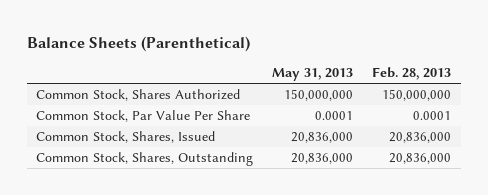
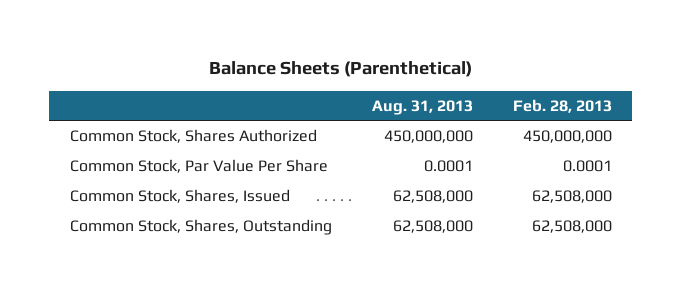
[272,68,354,82] May 31, 2013 -> none
none -> [371,99,473,115] Aug. 31, 2013
[382,88,452,101] 150,000,000 -> [523,130,613,144] 450,000,000
[389,131,452,143] 20,836,000 -> [532,190,613,204] 62,508,000
[389,152,452,164] 20,836,000 -> [532,220,613,234] 62,508,000

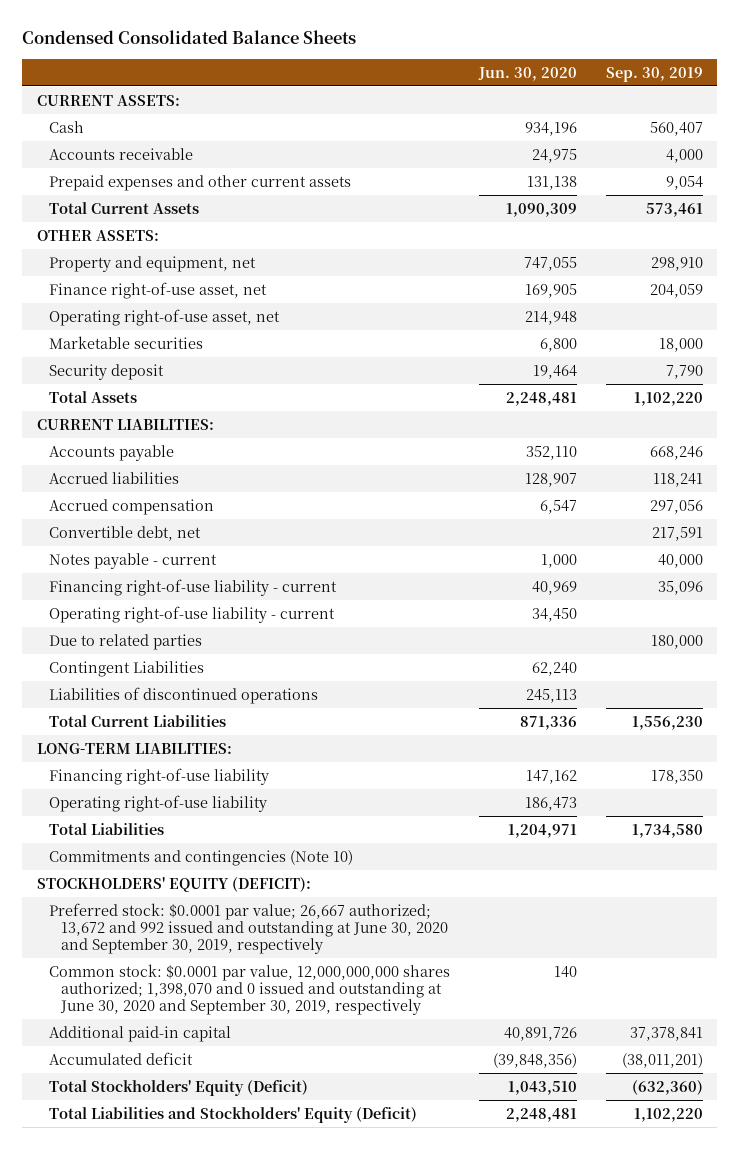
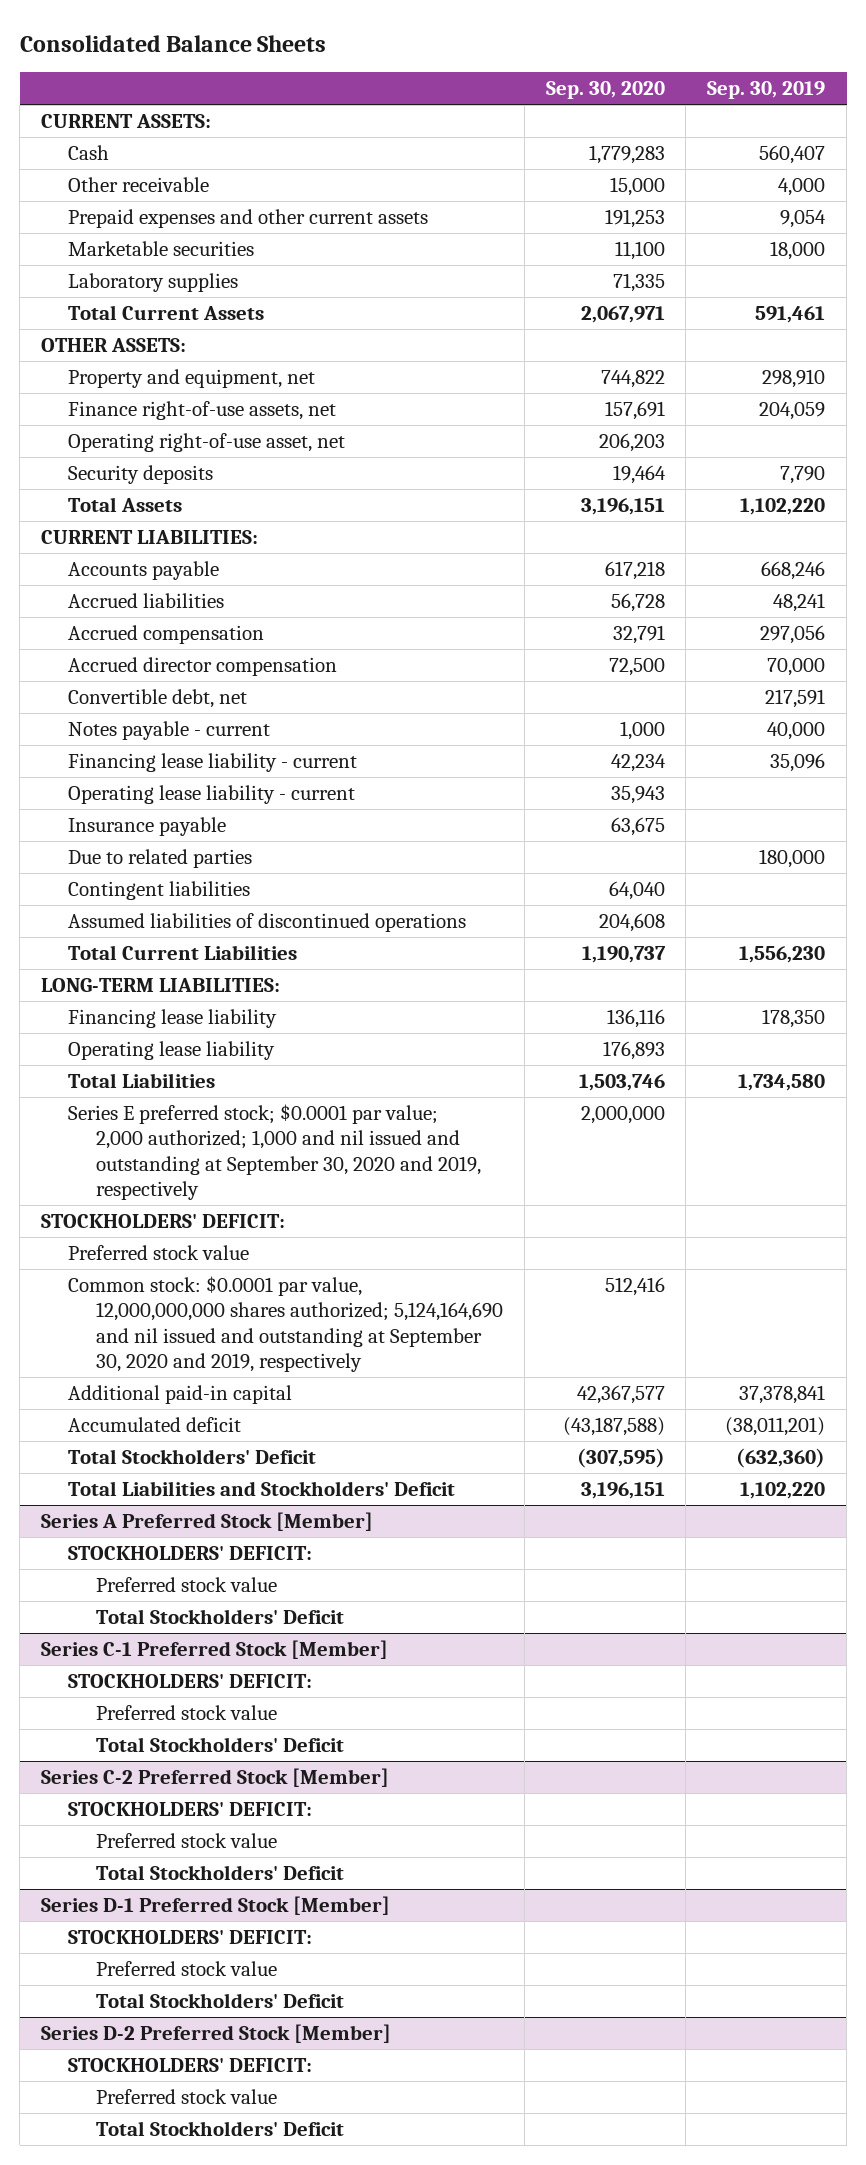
[22,30,357,45] Condensed Consolidated Balance Sheets -> [19,34,326,52] Consolidated Balance Sheets
[477,66,577,81] Jun. 30, 2020 -> none
none -> [545,81,665,100] Sep. 30, 2020
[48,147,193,160] Accounts receivable -> none
none -> [68,177,210,193] Other receivable
[48,335,203,349] Marketable securities -> [68,241,255,257] Marketable securities
none -> [68,273,239,293] Laboratory supplies
[645,202,703,217] 573,461 -> [755,306,826,324] 591,461
[48,281,267,299] Finance right-of-use asset, net -> [68,401,337,421] Finance right-of-use assets, net
[48,363,164,380] Security deposit -> [68,465,214,485] Security deposits
[652,472,703,487] 118,241 -> [773,593,826,613] 48,241
none -> [68,657,338,677] Accrued director compensation
[48,578,337,596] Financing right-of-use liability - current -> [68,753,358,773] Financing lease liability - current
[48,605,335,623] Operating right-of-use liability - current -> [68,785,356,805] Operating lease liability - current
none -> [68,817,227,837] Insurance payable
[48,660,204,677] Contingent Liabilities -> [68,881,251,901] Contingent liabilities
[48,686,318,704] Liabilities of discontinued operations -> [68,913,467,933] Assumed liabilities of discontinued operations
[48,767,269,785] Financing right-of-use liability -> [68,1009,278,1029] Financing lease liability
[48,794,267,812] Operating right-of-use liability -> [68,1041,276,1061] Operating lease liability
[48,849,353,866] Commitments and contingencies (Note 10) -> none
none -> [68,1104,481,1201] Series E preferred stock; $0.0001 par value; 2,000 authorized; 1,000 and nil issued and outstanding at September 30, 2020 and 2019, respectively
[36,876,311,892] STOCKHOLDERS' EQUITY (DEFICIT): -> [40,1214,285,1229] STOCKHOLDERS' DEFICIT:
[48,902,449,955] Preferred stock: $0.0001 par value; 26,667 authorized; 13,672 and 992 issued and outstanding at June 30, 2020 and September 30, 2019, respectively -> [68,1245,250,1261] Preferred stock value
[48,963,450,1016] Common stock: $0.0001 par value, 12,000,000,000 shares authorized; 1,398,070 and 0 issued and outstanding at June 30, 2020 and September 30, 2019, respectively -> [68,1276,503,1373] Common stock: $0.0001 par value, 12,000,000,000 shares authorized; 5,124,164,690 and nil issued and outstanding at September 30, 2020 and 2019, respectively
[48,1079,308,1096] Total Stockholders' Equity (Deficit) -> [68,1449,317,1465] Total Stockholders' Deficit
[48,1106,417,1123] Total Liabilities and Stockholders' Equity (Deficit) -> [68,1481,456,1497] Total Liabilities and Stockholders' Deficit
none -> [40,1512,373,1532] Series A Preferred Stock [Member]
none -> [68,1546,313,1561] STOCKHOLDERS' DEFICIT:
none -> [95,1577,277,1593] Preferred stock value
none -> [95,1609,344,1625] Total Stockholders' Deficit
none -> [40,1640,388,1660] Series C-1 Preferred Stock [Member]
none -> [68,1674,313,1689] STOCKHOLDERS' DEFICIT:
none -> [95,1705,277,1721] Preferred stock value
none -> [95,1737,344,1753] Total Stockholders' Deficit
none -> [40,1768,389,1788] Series C-2 Preferred Stock [Member]
none -> [68,1802,313,1817] STOCKHOLDERS' DEFICIT:
none -> [95,1833,277,1849] Preferred stock value
none -> [95,1865,344,1881] Total Stockholders' Deficit
none -> [40,1896,390,1916] Series D-1 Preferred Stock [Member]
none -> [68,1930,313,1945] STOCKHOLDERS' DEFICIT:
none -> [95,1961,277,1977] Preferred stock value
none -> [95,1993,344,2009] Total Stockholders' Deficit
none -> [40,2024,391,2044] Series D-2 Preferred Stock [Member]
none -> [68,2058,313,2073] STOCKHOLDERS' DEFICIT:
none -> [95,2089,277,2105] Preferred stock value
none -> [95,2121,344,2137] Total Stockholders' Deficit

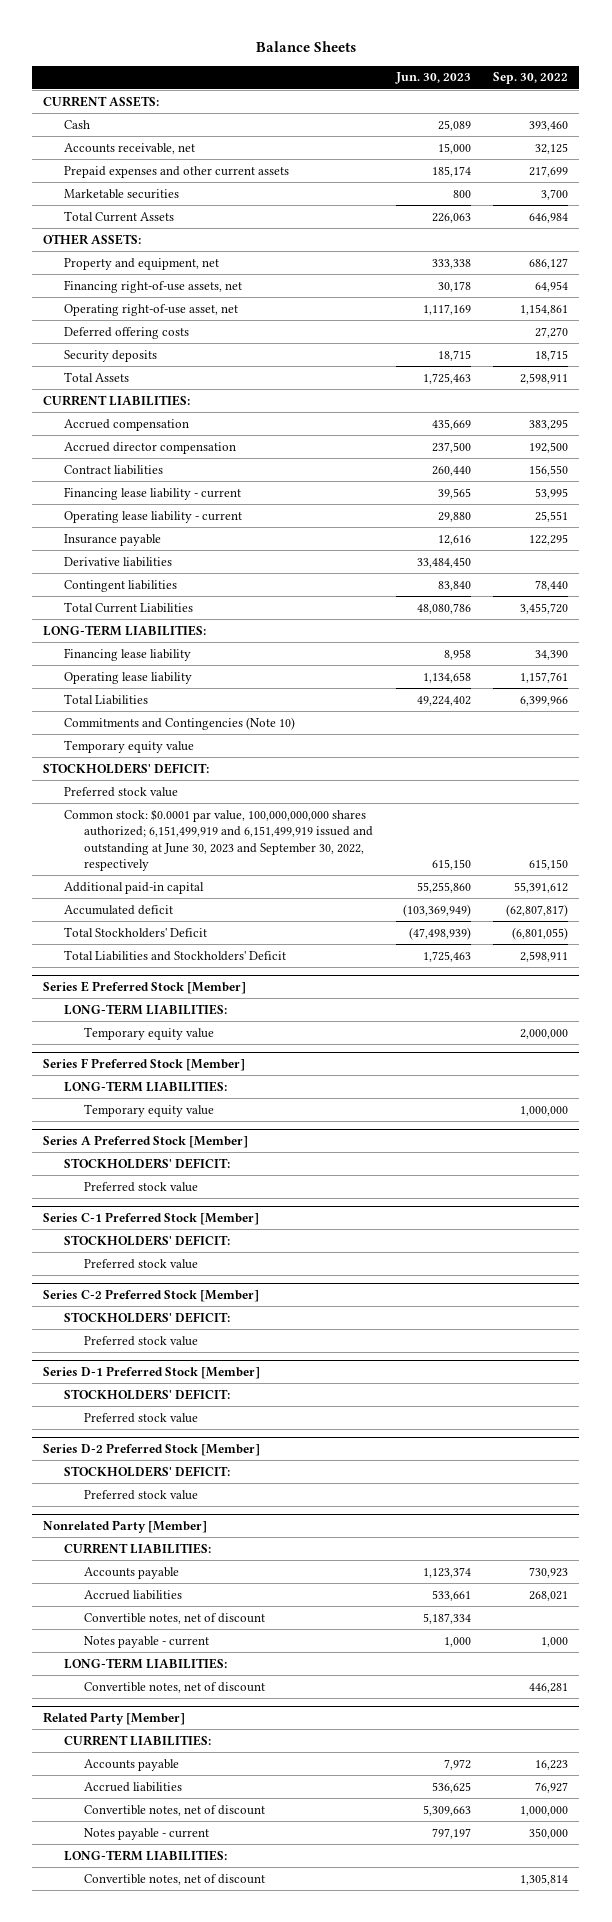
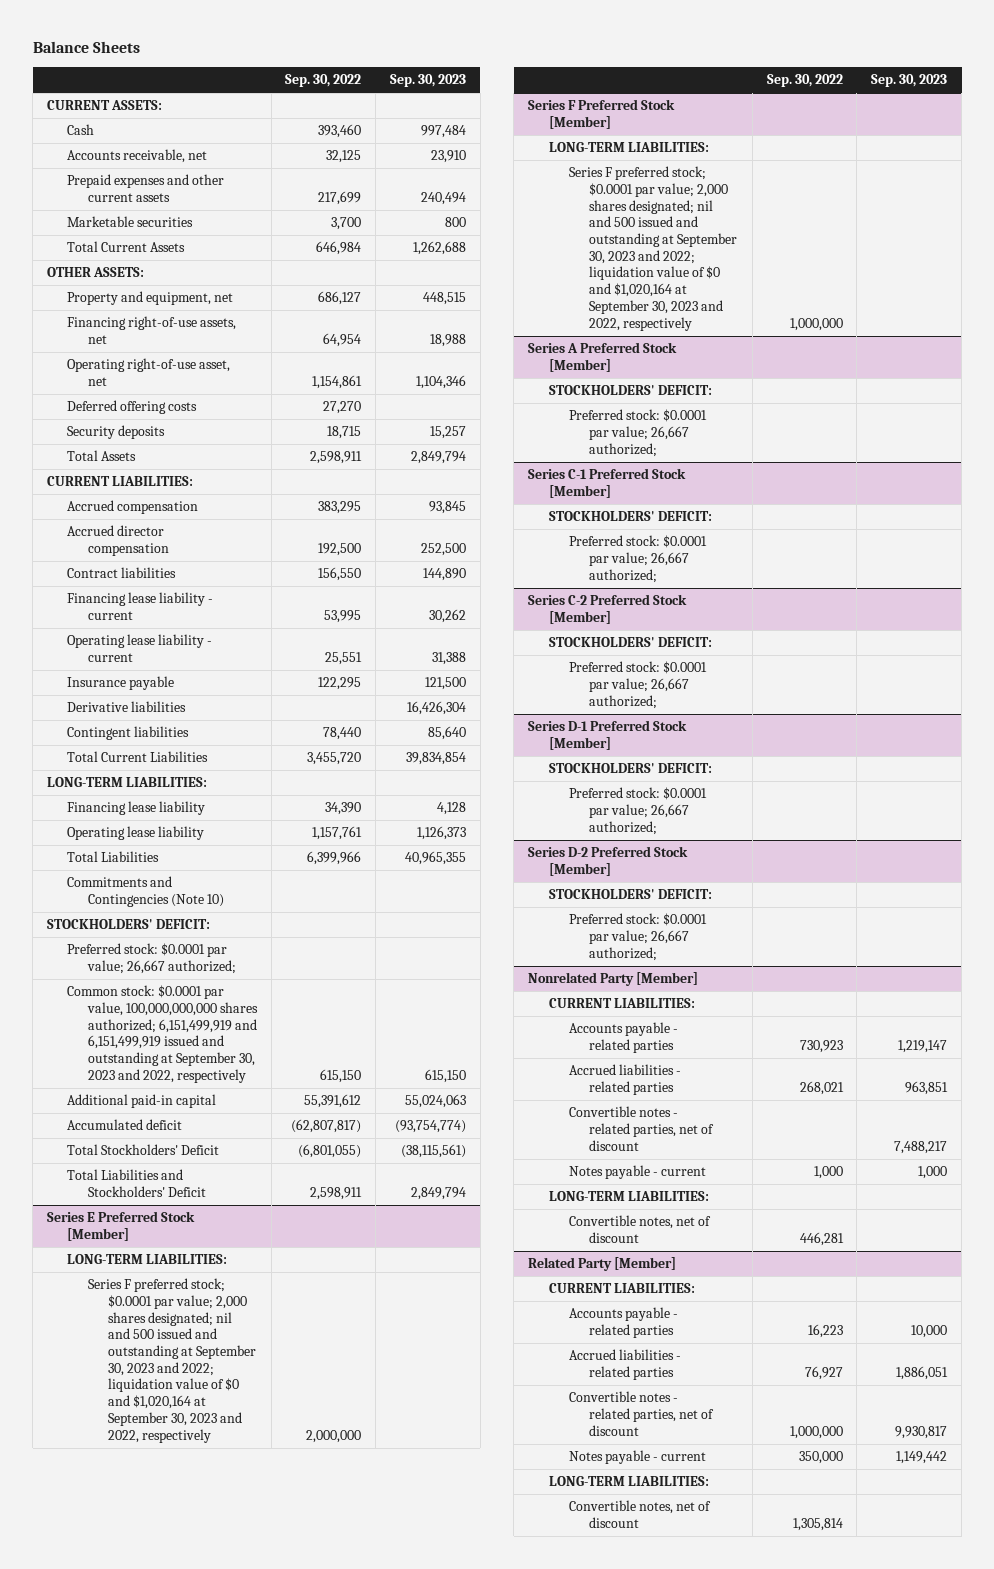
[394,72,471,85] Jun. 30, 2023 -> none
none -> [390,74,467,88] Sep. 30, 2023
[63,739,194,753] Temporary equity value -> none
[63,786,178,797] Preferred stock value -> [67,943,236,974] Preferred stock: $0.0001 par value; 26,667 authorized;
[63,808,374,872] Common stock: $0.0001 par value, 100,000,000,000 shares authorized; 6,151,499,919 and 6,151,499,919 issued and outstanding at June 30, 2023 and September 30, 2022, respectively -> [67,985,258,1083] Common stock: $0.0001 par value, 100,000,000,000 shares authorized; 6,151,499,919 and 6,151,499,919 issued and outstanding at September 30, 2023 and 2022, respectively
[84,1026,215,1040] Temporary equity value -> [87,1278,257,1443] Series F preferred stock; $0.0001 par value; 2,000 shares designated; nil and 500 issued and outstanding at September 30, 2023 and 2022; liquidation value of $0 and $1,020,164 at September 30, 2023 and 2022, respectively
[84,1103,215,1117] Temporary equity value -> [568,166,738,331] Series F preferred stock; $0.0001 par value; 2,000 shares designated; nil and 500 issued and outstanding at September 30, 2023 and 2022; liquidation value of $0 and $1,020,164 at September 30, 2023 and 2022, respectively
[84,1181,199,1192] Preferred stock value -> [568,409,707,457] Preferred stock: $0.0001 par value; 26,667 authorized;
[84,1258,199,1269] Preferred stock value -> [568,535,707,583] Preferred stock: $0.0001 par value; 26,667 authorized;
[84,1335,199,1346] Preferred stock value -> [568,661,707,709] Preferred stock: $0.0001 par value; 26,667 authorized;
[84,1412,199,1423] Preferred stock value -> [568,787,707,835] Preferred stock: $0.0001 par value; 26,667 authorized;
[84,1489,199,1500] Preferred stock value -> [568,913,707,961] Preferred stock: $0.0001 par value; 26,667 authorized;
[84,1566,180,1579] Accounts payable -> [568,1022,678,1053] Accounts payable - related parties
[84,1589,183,1600] Accrued liabilities -> [568,1064,681,1095] Accrued liabilities - related parties
[84,1612,266,1624] Convertible notes, net of discount -> [568,1106,715,1151] Convertible notes - related parties, net of discount
[84,1758,180,1771] Accounts payable -> [568,1307,678,1338] Accounts payable - related parties
[84,1781,183,1792] Accrued liabilities -> [568,1349,681,1380] Accrued liabilities - related parties
[84,1804,266,1816] Convertible notes, net of discount -> [568,1391,715,1436] Convertible notes - related parties, net of discount

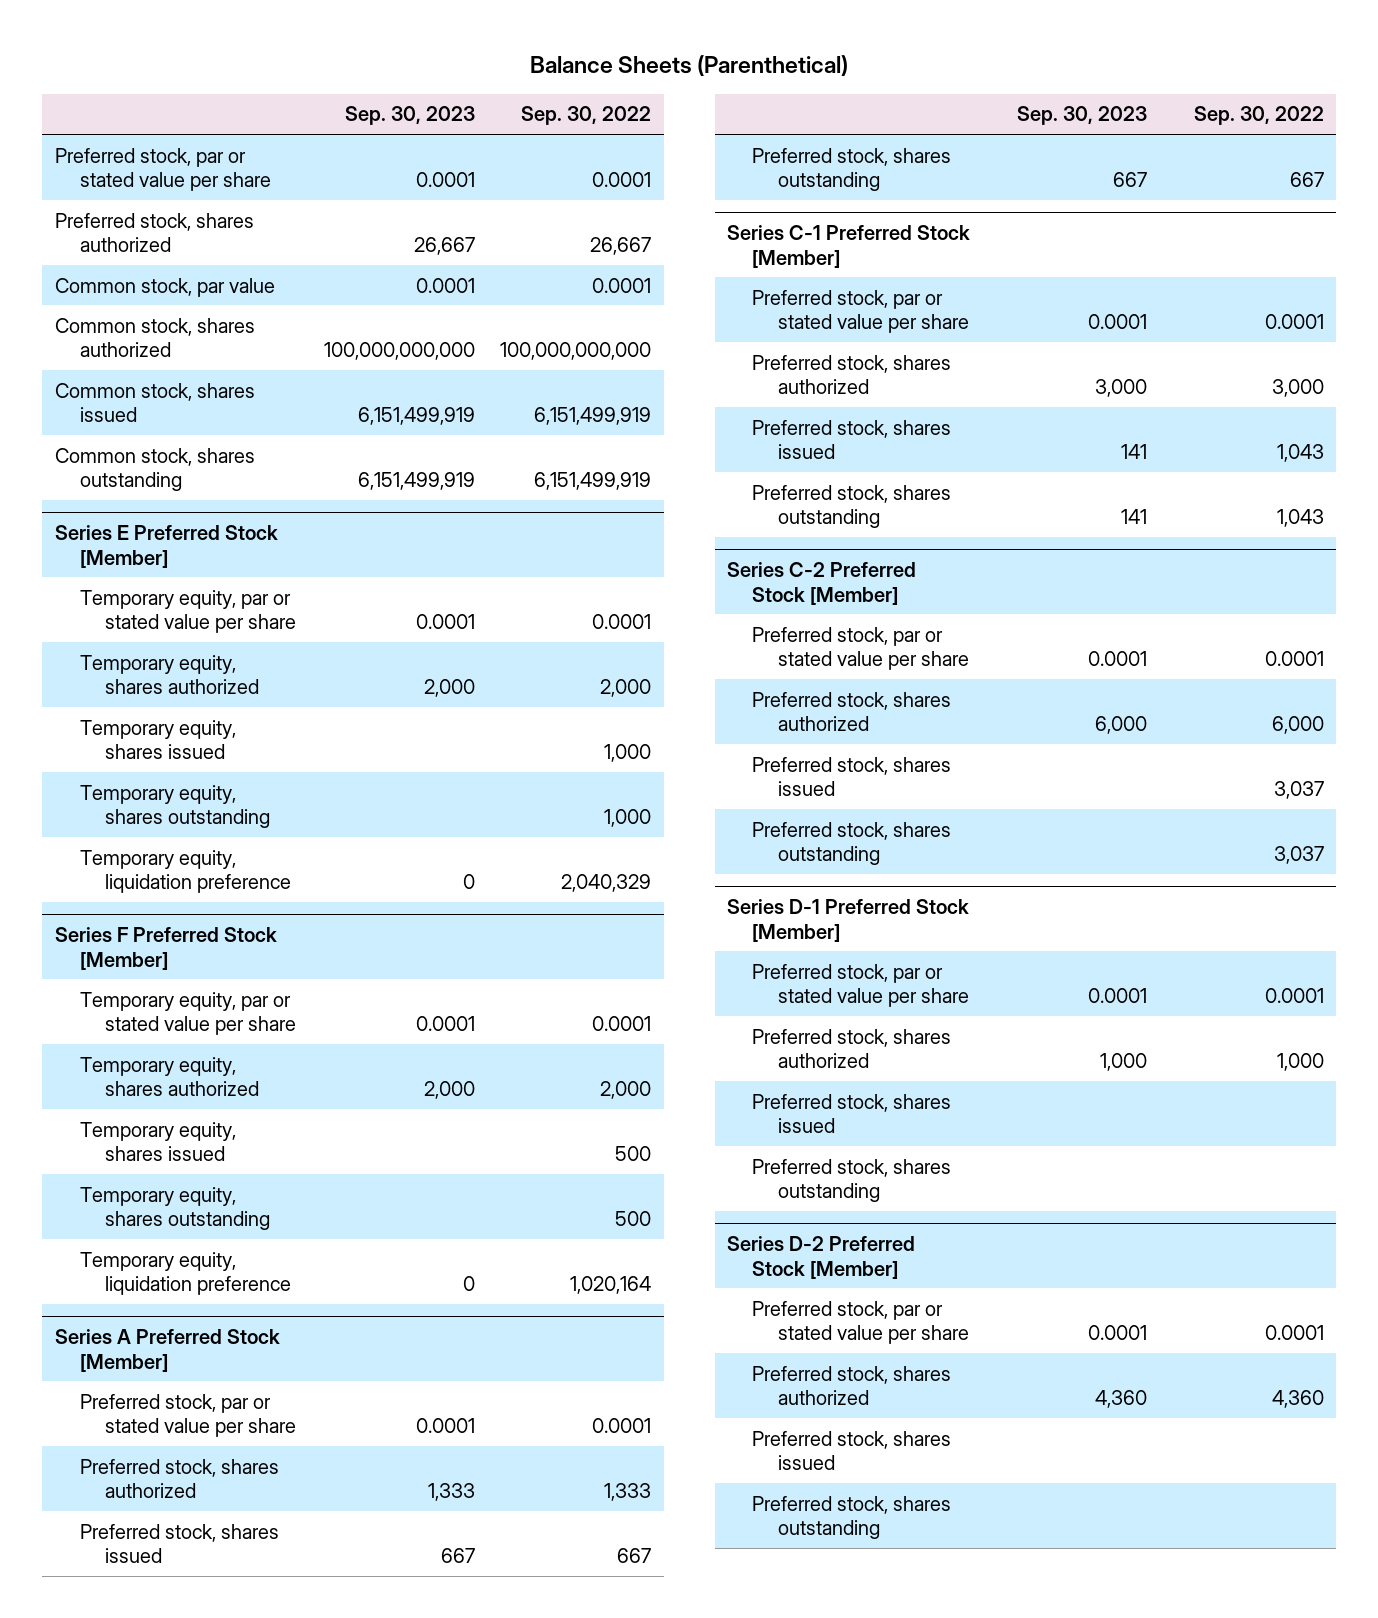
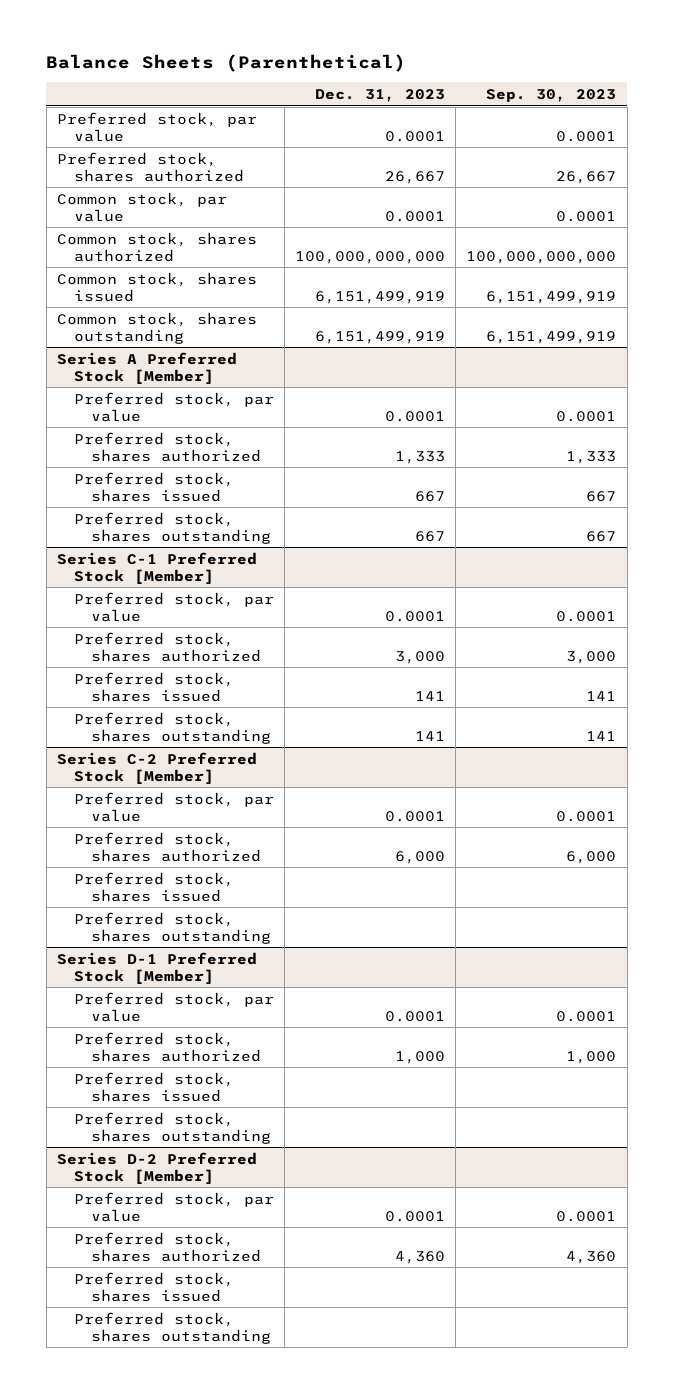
[521,106,652,126] Sep. 30, 2022 -> none
none -> [315,88,446,102] Dec. 31, 2023
[54,147,272,192] Preferred stock, par or stated value per share -> [56,111,257,142] Preferred stock, par value
[54,524,278,568] Series E Preferred Stock [Member] -> none
[80,589,297,634] Temporary equity, par or stated value per share -> none
[80,654,260,695] Temporary equity, shares authorized -> none
[80,719,237,760] Temporary equity, shares issued -> none
[80,784,271,829] Temporary equity, shares outstanding -> none
[80,849,292,894] Temporary equity, liquidation preference -> none
[54,926,277,970] Series F Preferred Stock [Member] -> none
[80,991,297,1036] Temporary equity, par or stated value per share -> none
[80,1056,260,1097] Temporary equity, shares authorized -> none
[80,1121,237,1162] Temporary equity, shares issued -> none
[80,1186,271,1231] Temporary equity, shares outstanding -> none
[80,1251,292,1296] Temporary equity, liquidation preference -> none
[80,1393,297,1438] Preferred stock, par or stated value per share -> [74,391,275,422] Preferred stock, par value
[752,289,969,334] Preferred stock, par or stated value per share -> [74,591,275,622] Preferred stock, par value
[752,626,969,671] Preferred stock, par or stated value per share -> [74,791,275,822] Preferred stock, par value
[752,963,969,1008] Preferred stock, par or stated value per share -> [74,991,275,1022] Preferred stock, par value
[752,1300,969,1345] Preferred stock, par or stated value per share -> [74,1191,275,1222] Preferred stock, par value

